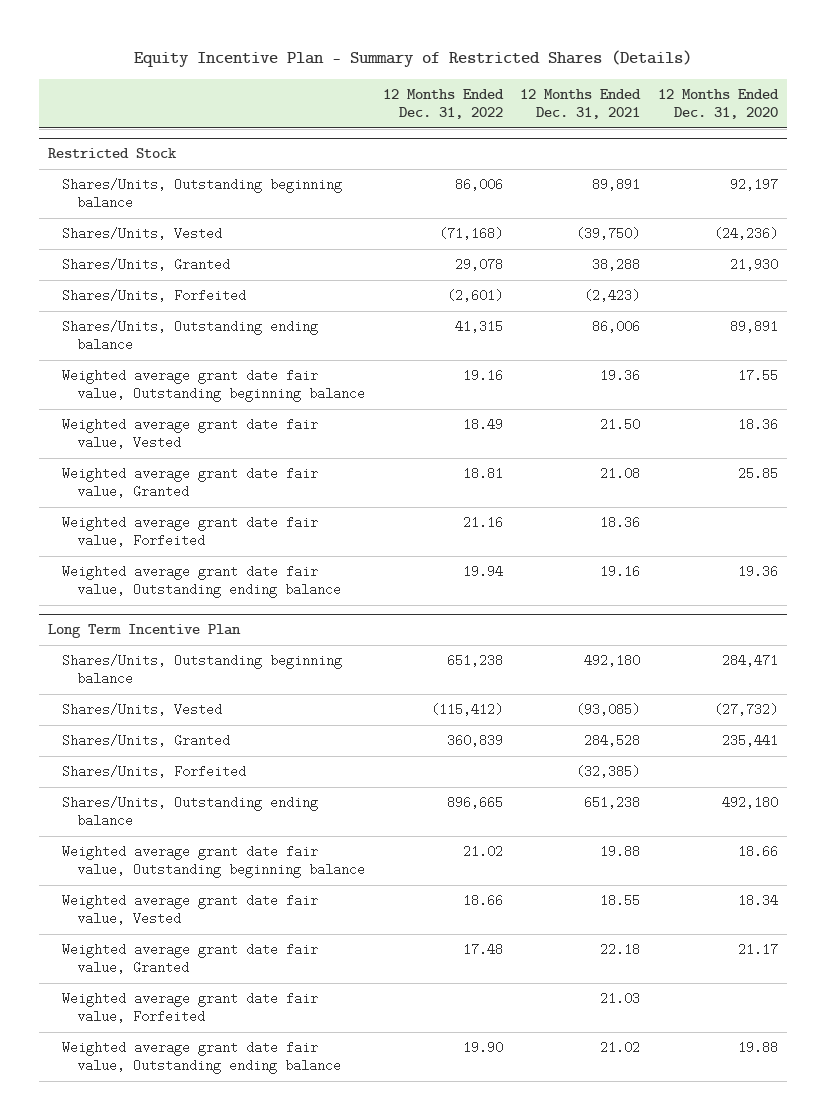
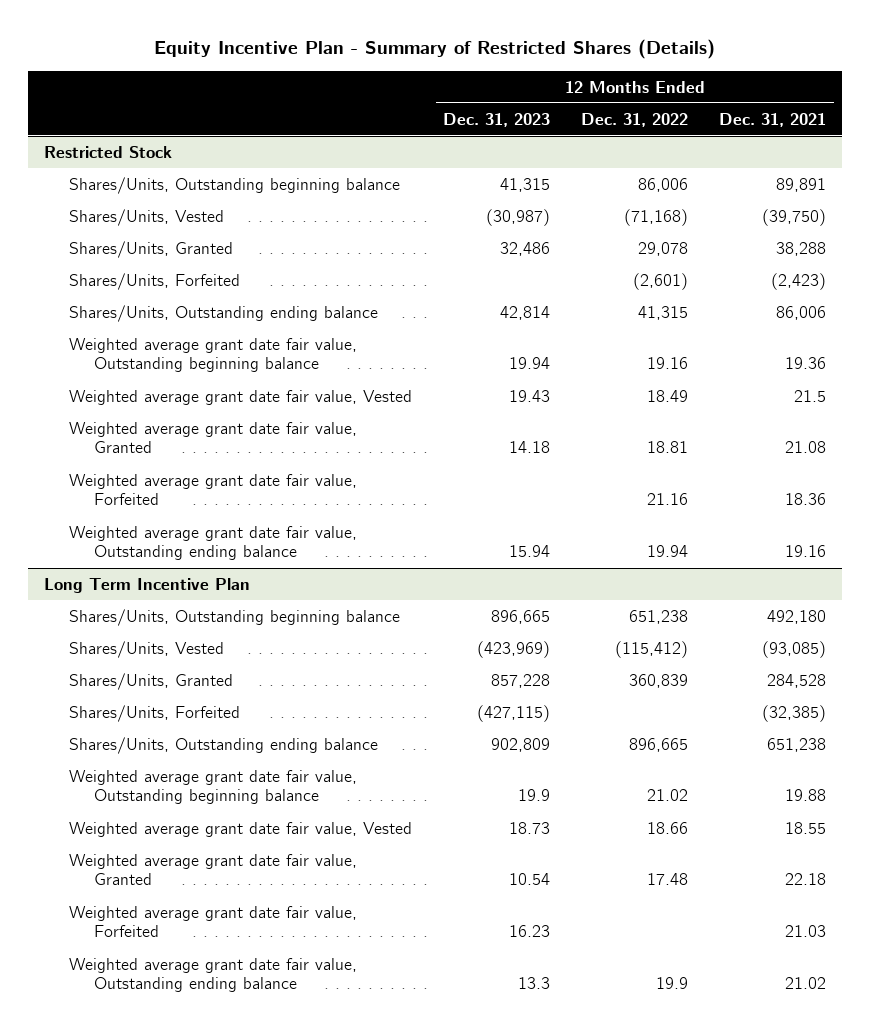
[658,88,780,120] 12 Months Ended Dec. 31, 2020 -> none
none -> [443,112,551,127] Dec. 31, 2023
[600,418,641,432] 21.50 -> [794,389,827,402] 21.5
[462,1041,503,1055] 19.90 -> [656,977,689,990] 19.9

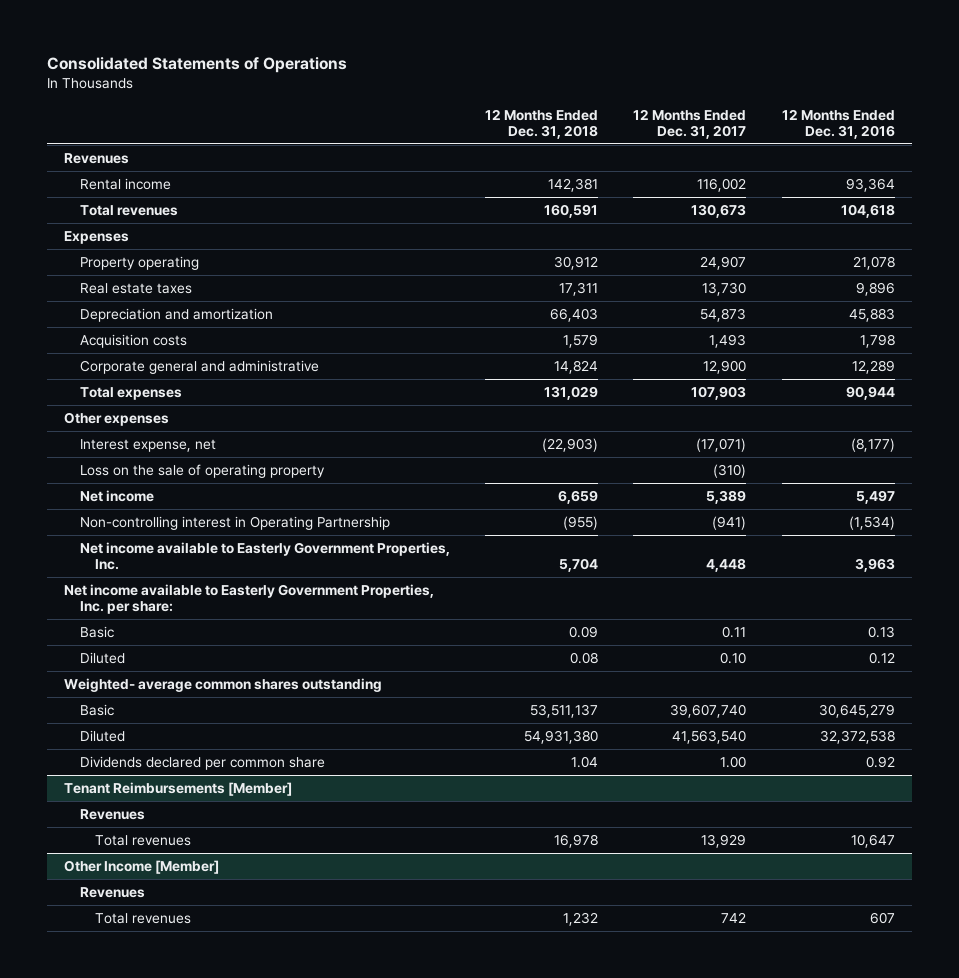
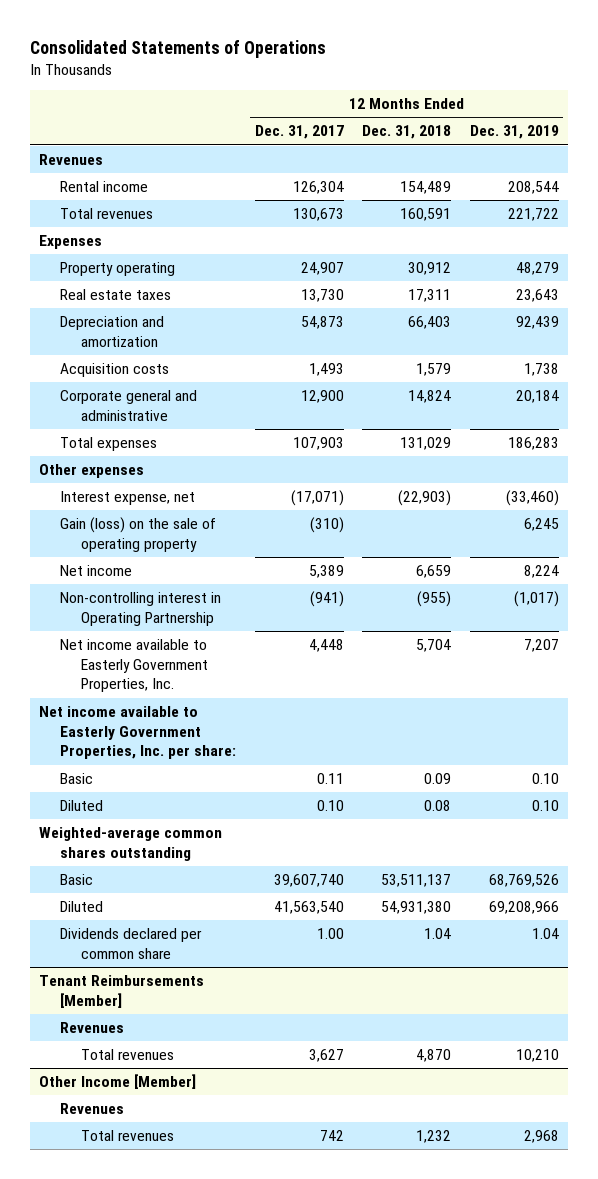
[781,108,895,139] 12 Months Ended Dec. 31, 2016 -> none
none -> [469,125,559,140] Dec. 31, 2019
[547,177,598,192] 142,381 -> [400,181,452,195] 154,489
[697,177,747,192] 116,002 -> [292,181,344,195] 126,304
[79,463,325,478] Loss on the sale of operating property -> [60,517,217,552] Gain (loss) on the sale of operating property
[64,677,383,692] Weighted- average common shares outstanding -> [39,827,223,861] Weighted-average common shares outstanding
[553,833,598,848] 16,978 -> [416,1049,452,1063] 4,870
[701,833,747,848] 13,929 -> [308,1049,344,1063] 3,627

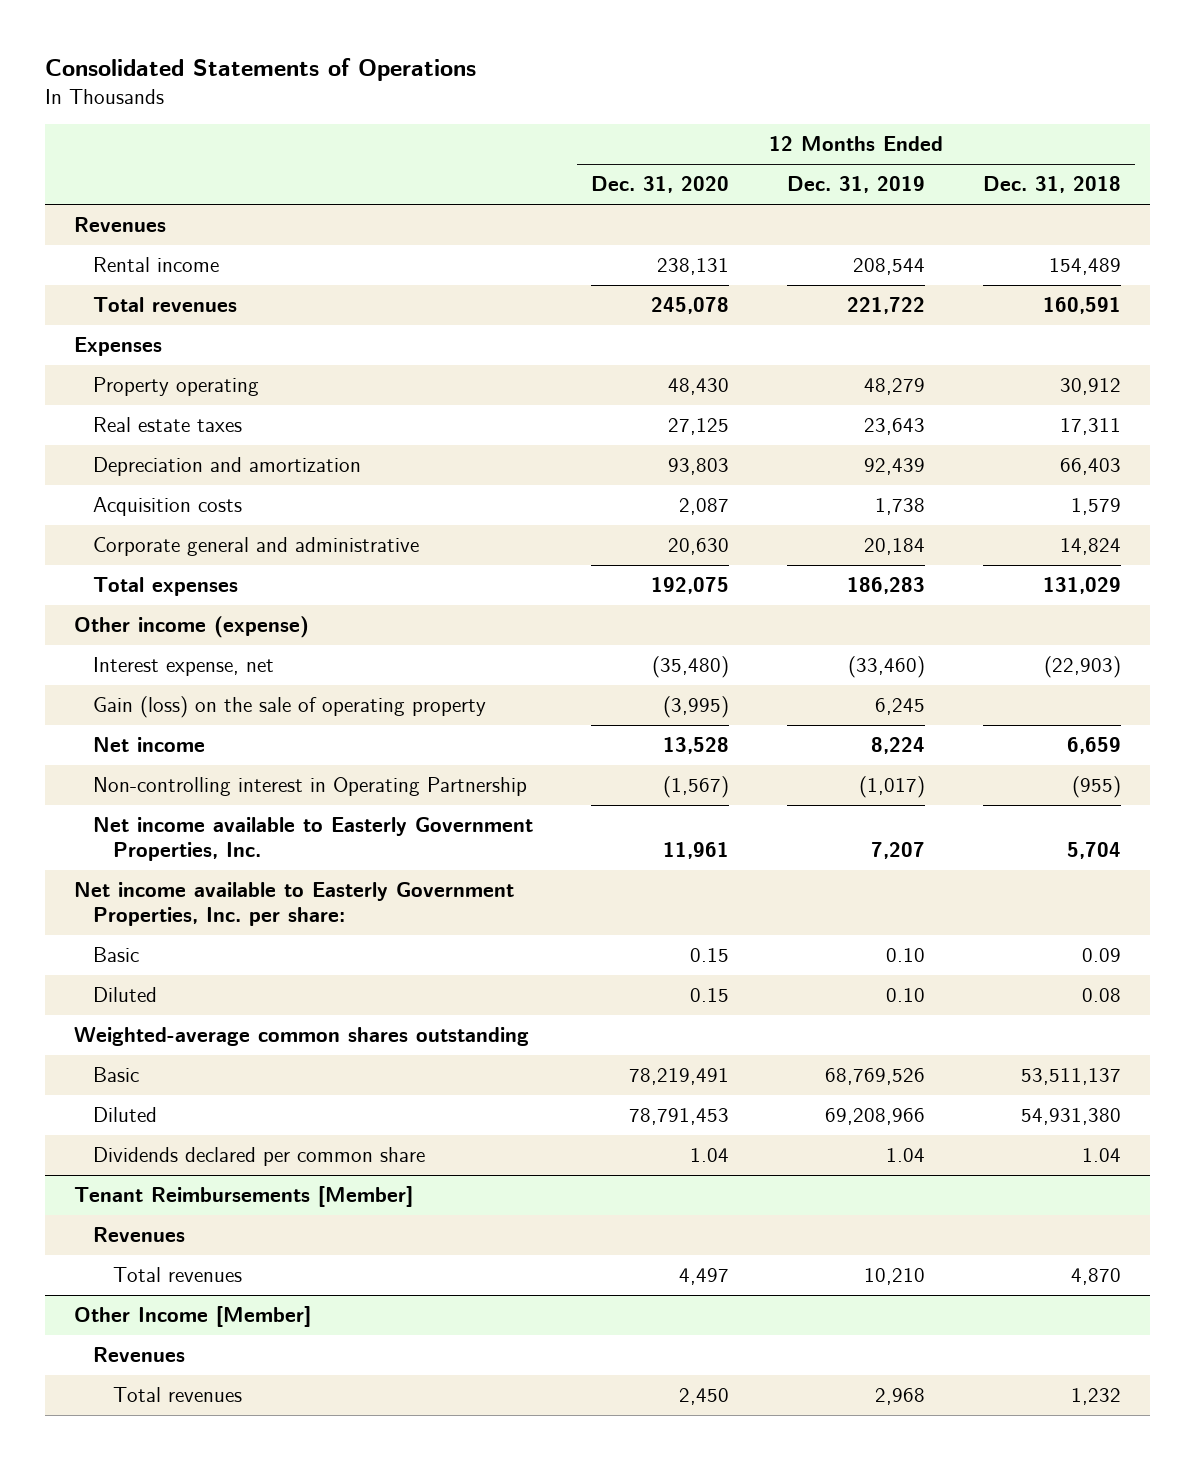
[254,125,344,140] Dec. 31, 2017 -> none
none -> [591,176,730,194] Dec. 31, 2020
[39,464,145,479] Other expenses -> [73,616,309,639] Other income (expense)

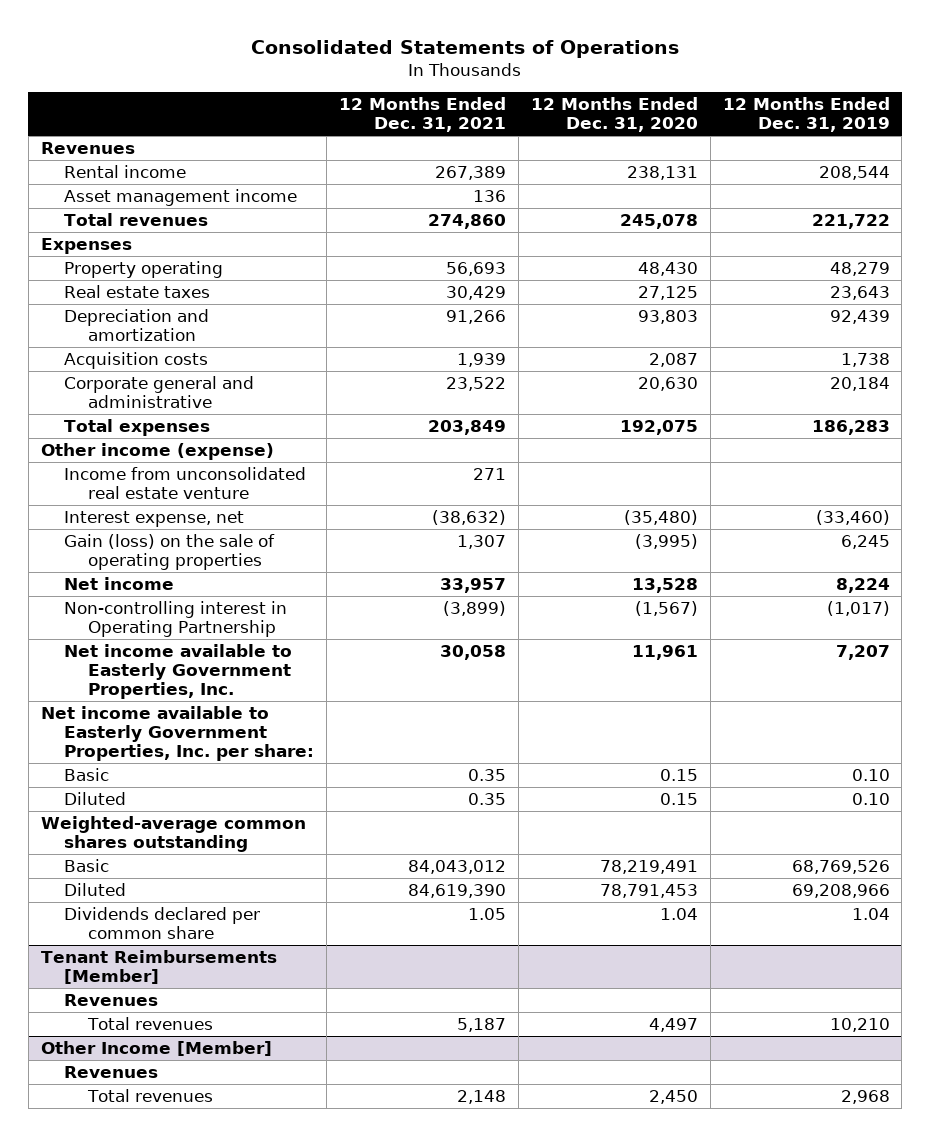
[982,176,1121,194] Dec. 31, 2018 -> none
none -> [339,96,507,133] 12 Months Ended Dec. 31, 2021
none -> [64,188,298,206] Asset management income
none -> [64,466,307,499] Income from unconsolidated real estate venture
[93,696,487,719] Gain (loss) on the sale of operating property -> [64,533,276,570] Gain (loss) on the sale of operating properties

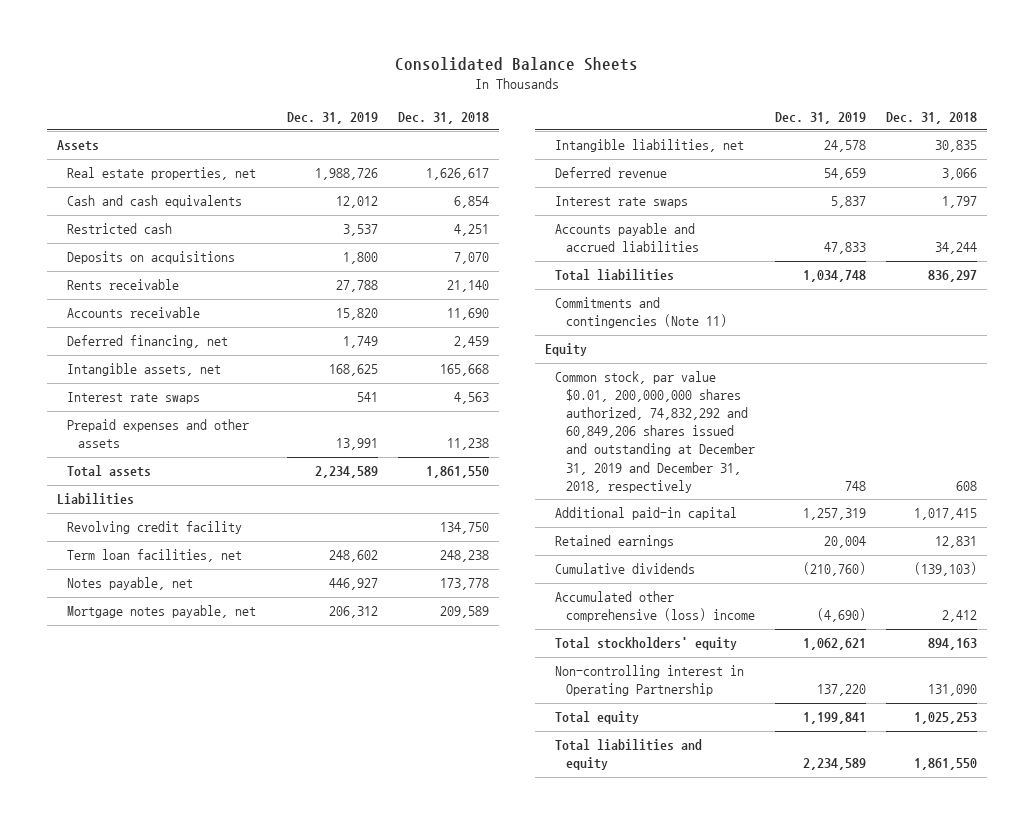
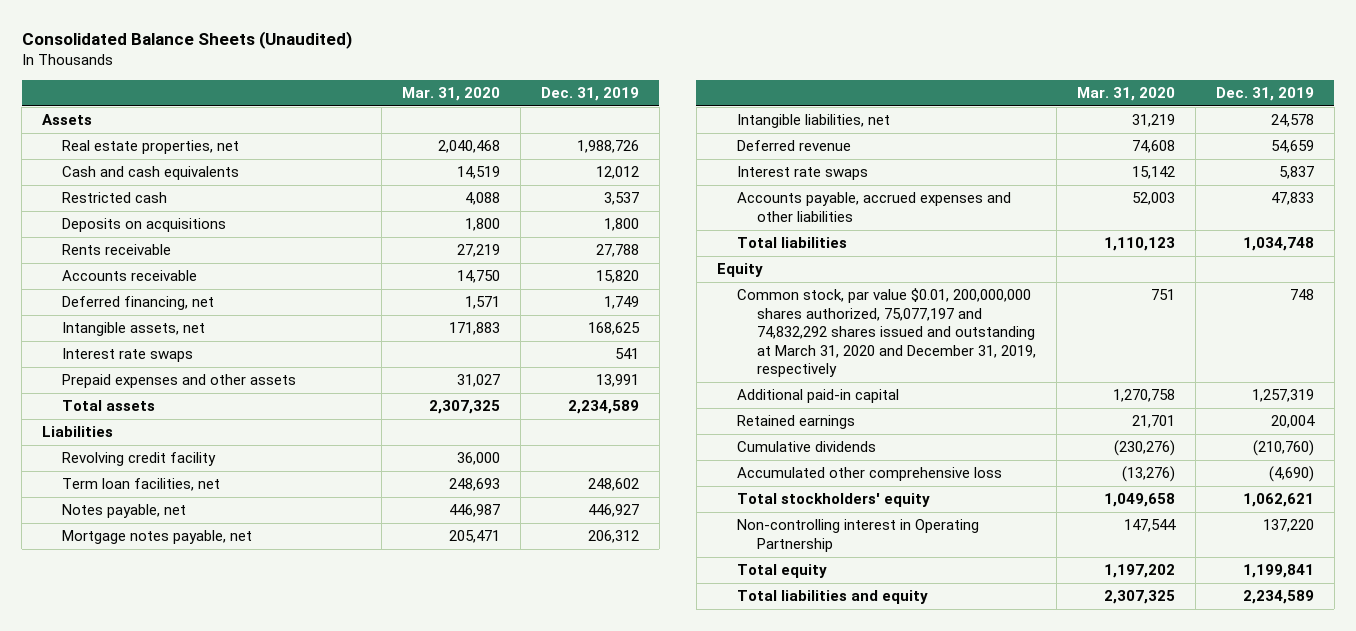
[395,56,639,71] Consolidated Balance Sheets -> [21,30,352,49] Consolidated Balance Sheets (Unaudited)
[398,111,490,124] Dec. 31, 2018 -> none
none -> [401,87,500,102] Mar. 31, 2020
[555,223,699,253] Accounts payable and accrued liabilities -> [736,192,1011,222] Accounts payable, accrued expenses and other liabilities
[555,297,727,329] Commitments and contingencies (Note 11) -> none
[555,371,755,493] Common stock, par value $0.01, 200,000,000 shares authorized, 74,832,292 and 60,849,206 shares issued and outstanding at December 31, 2019 and December 31, 2018, respectively -> [736,288,1036,378] Common stock, par value $0.01, 200,000,000 shares authorized, 75,077,197 and 74,832,292 shares issued and outstanding at March 31, 2020 and December 31, 2019, respectively
[555,591,755,623] Accumulated other comprehensive (loss) income -> [736,467,1002,482] Accumulated other comprehensive loss

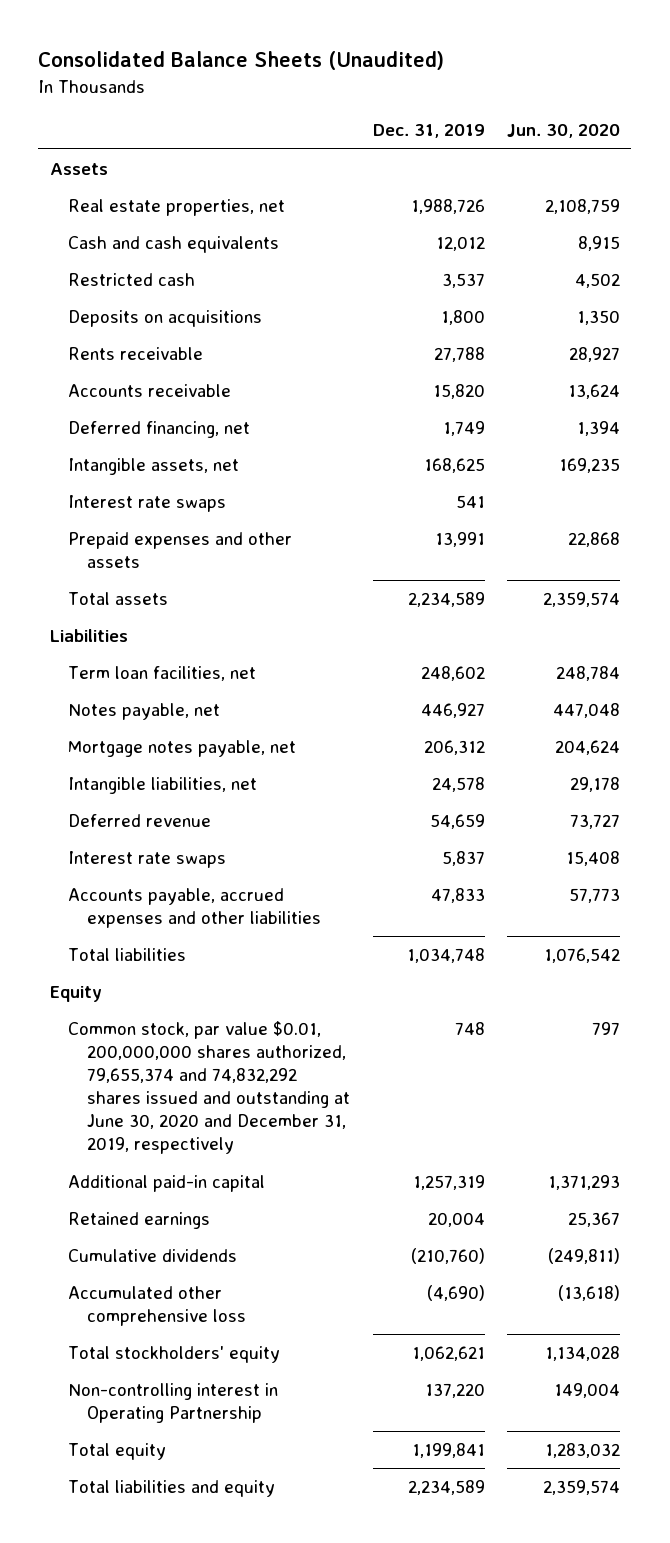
[401,87,500,102] Mar. 31, 2020 -> none
none -> [507,124,621,139] Jun. 30, 2020
[62,452,217,467] Revolving credit facility -> none
[736,288,1036,378] Common stock, par value $0.01, 200,000,000 shares authorized, 75,077,197 and 74,832,292 shares issued and outstanding at March 31, 2020 and December 31, 2019, respectively -> [68,1021,351,1155] Common stock, par value $0.01, 200,000,000 shares authorized, 79,655,374 and 74,832,292 shares issued and outstanding at June 30, 2020 and December 31, 2019, respectively

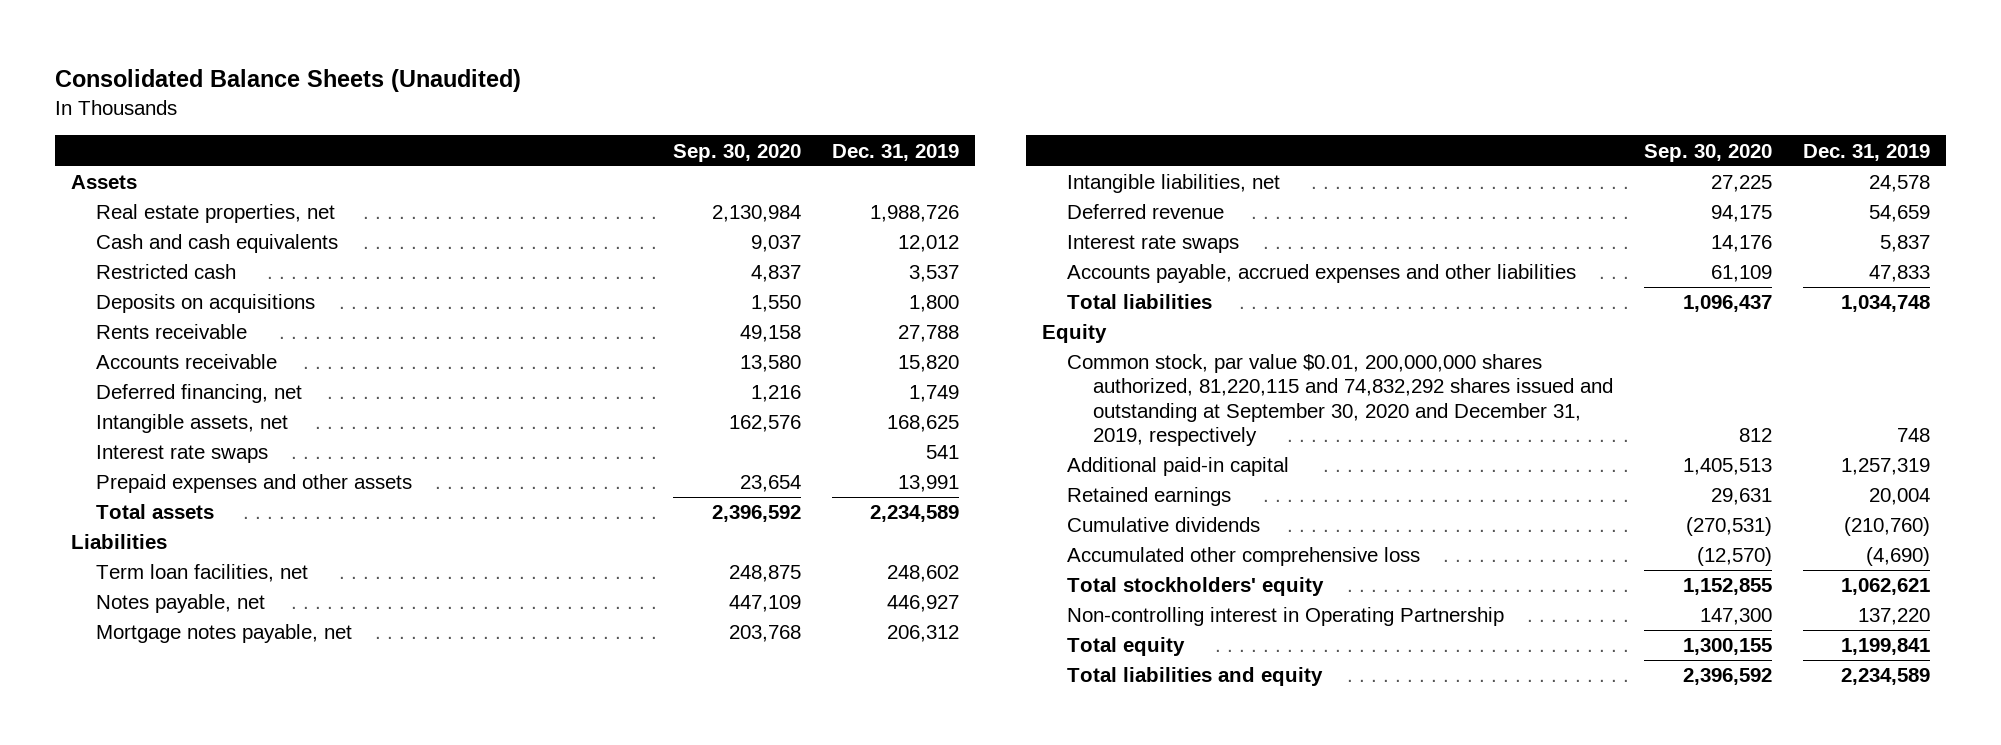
[507,124,621,139] Jun. 30, 2020 -> none
none -> [672,143,801,162] Sep. 30, 2020
[68,1021,351,1155] Common stock, par value $0.01, 200,000,000 shares authorized, 79,655,374 and 74,832,292 shares issued and outstanding at June 30, 2020 and December 31, 2019, respectively -> [1067,354,1613,446] Common stock, par value $0.01, 200,000,000 shares authorized, 81,220,115 and 74,832,292 shares issued and outstanding at September 30, 2020 and December 31, 2019, respectively

